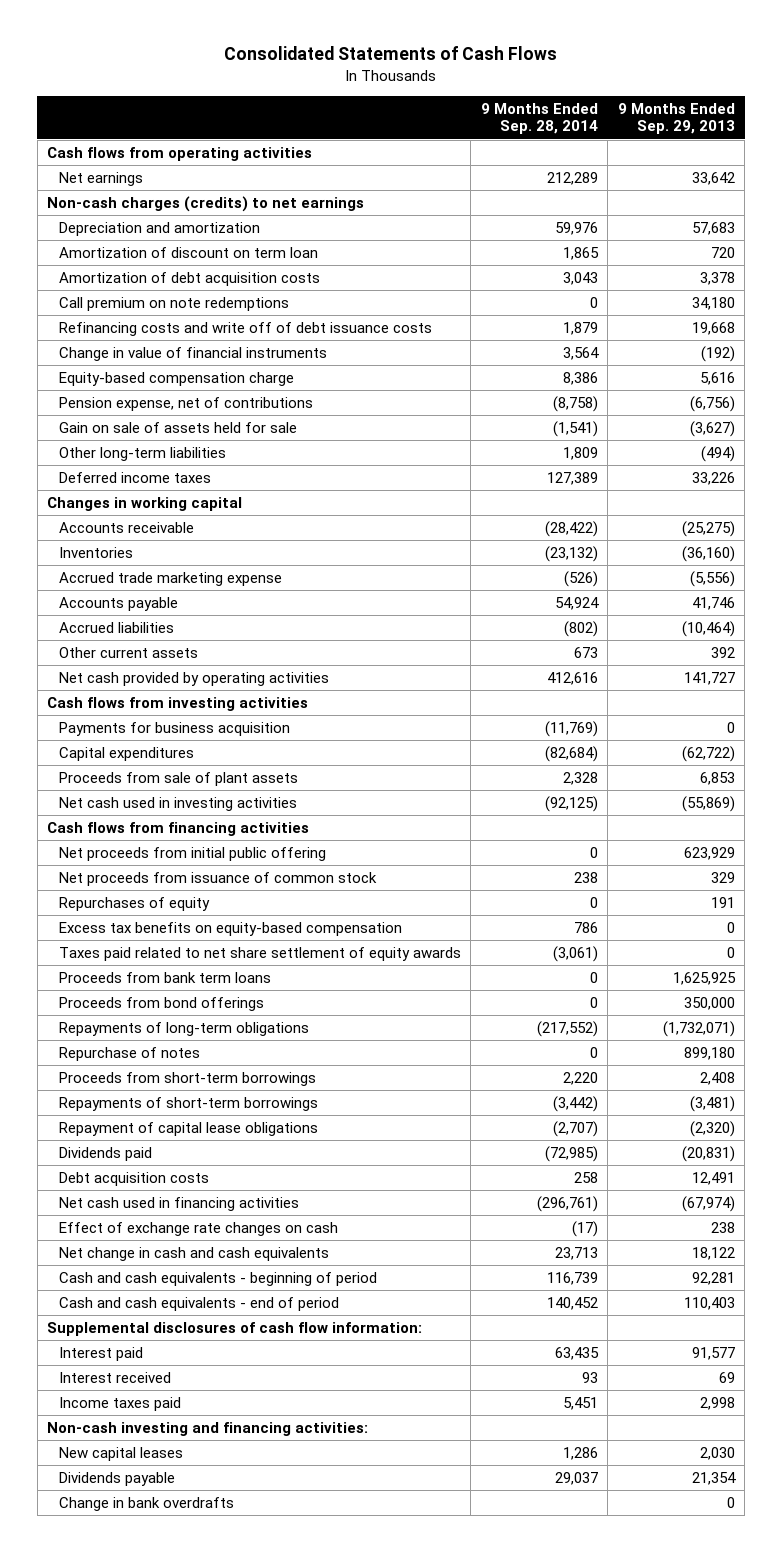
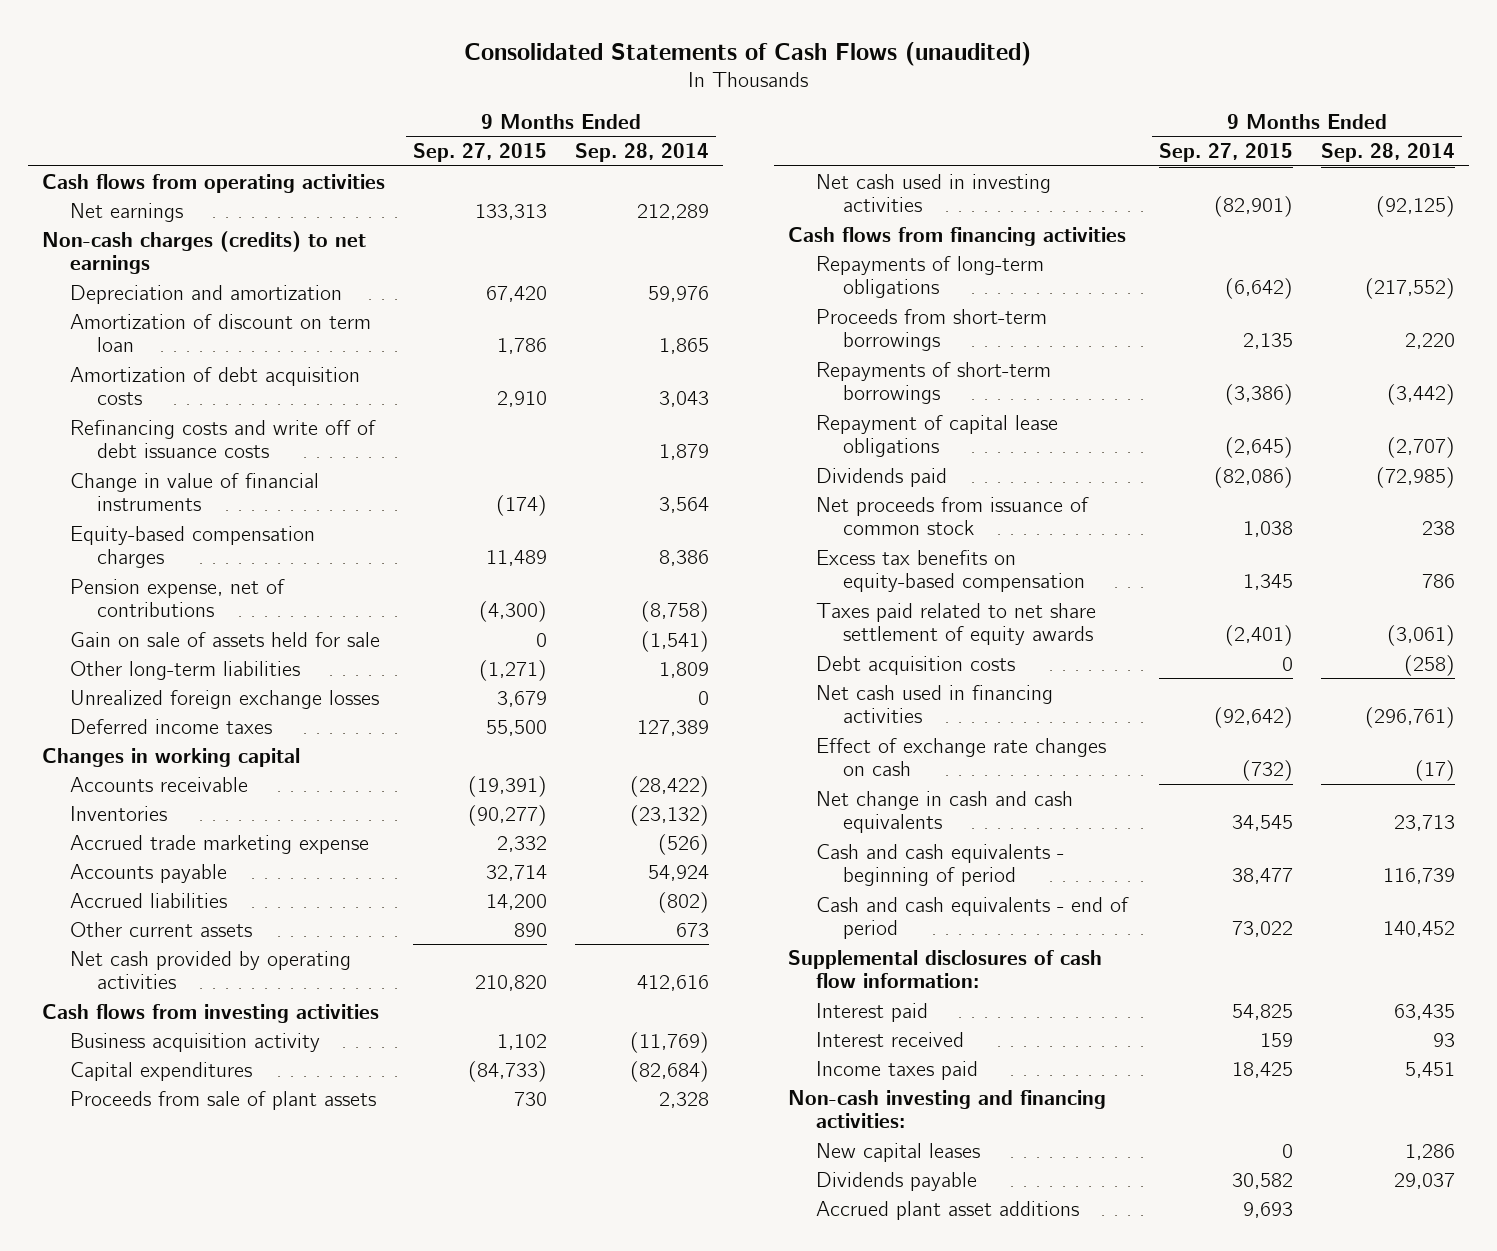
[224,46,558,61] Consolidated Statements of Cash Flows -> [464,41,1032,66] Consolidated Statements of Cash Flows (unaudited)
[617,102,735,135] 9 Months Ended Sep. 29, 2013 -> none
none -> [412,143,547,163] Sep. 27, 2015
[58,297,289,312] Call premium on note redemptions -> none
[58,372,294,387] Equity-based compensation charge -> [69,525,315,569] Equity-based compensation charges
none -> [69,689,379,709] Unrealized foreign exchange losses
[58,722,290,737] Payments for business acquisition -> [69,1032,320,1052] Business acquisition activity
[58,847,326,862] Net proceeds from initial public offering -> none
[58,897,210,912] Repurchases of equity -> none
[58,972,271,984] Proceeds from bank term loans -> none
[58,997,264,1012] Proceeds from bond offerings -> none
[58,1047,200,1062] Repurchase of notes -> none
[58,872,377,887] Net proceeds from issuance of common stock -> [815,496,1089,536] Net proceeds from issuance of common stock
[58,922,402,937] Excess tax benefits on equity-based compensation -> [815,549,1086,593] Excess tax benefits on equity-based compensation
[58,947,461,962] Taxes paid related to net share settlement of equity awards -> [815,602,1096,646] Taxes paid related to net share settlement of equity awards
[573,1172,598,1184] 258 -> [1403,654,1455,676] (258)
[58,1497,234,1512] Change in bank overdrafts -> none
none -> [815,1200,1079,1220] Accrued plant asset additions

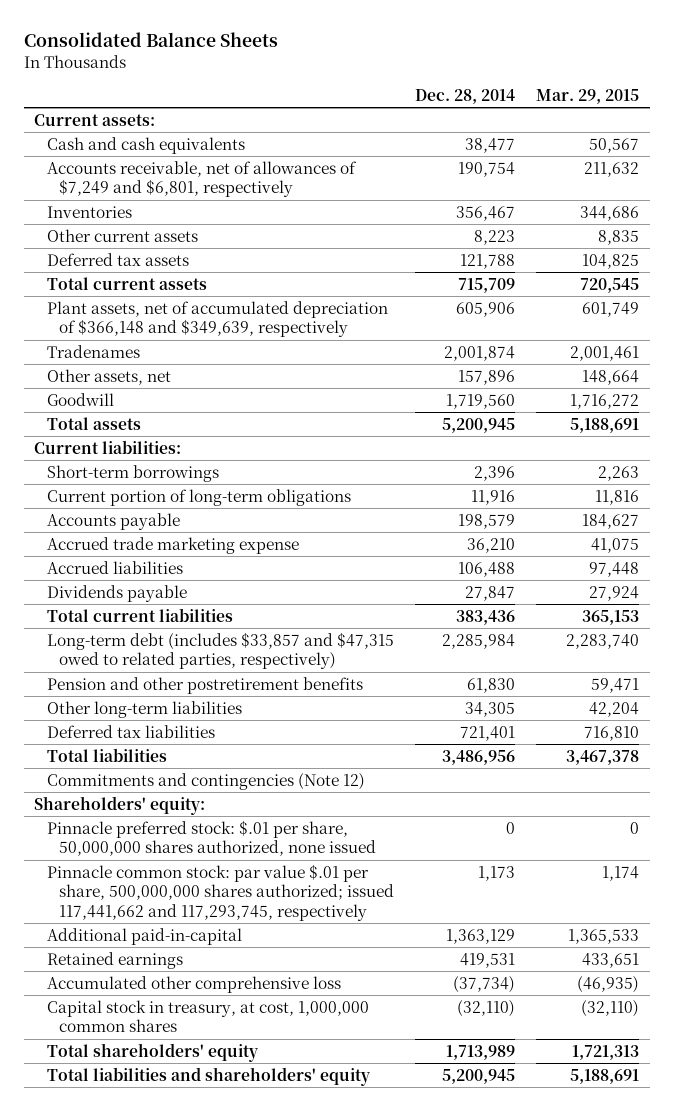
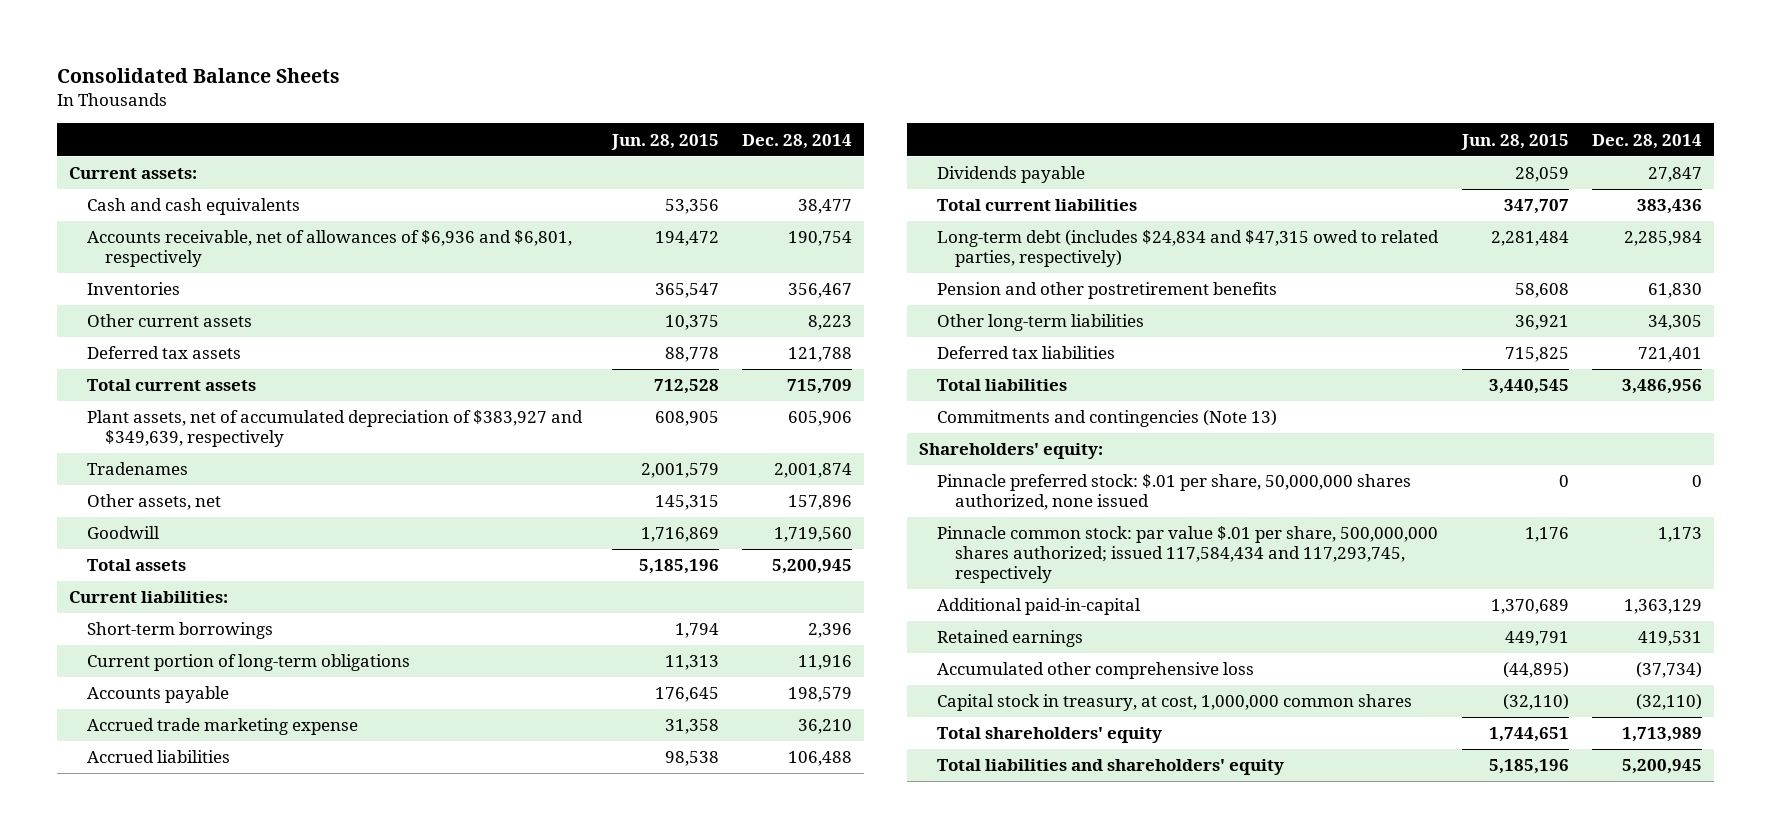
[536,88,640,104] Mar. 29, 2015 -> none
none -> [610,133,719,150] Jun. 28, 2015
[46,160,357,198] Accounts receivable, net of allowances of $7,249 and $6,801, respectively -> [86,230,572,268] Accounts receivable, net of allowances of $6,936 and $6,801, respectively
[46,300,388,338] Plant assets, net of accumulated depreciation of $366,148 and $349,639, respectively -> [86,410,583,448] Plant assets, net of accumulated depreciation of $383,927 and $349,639, respectively
[46,631,394,670] Long-term debt (includes $33,857 and $47,315 owed to related parties, respectively) -> [936,230,1439,268] Long-term debt (includes $24,834 and $47,315 owed to related parties, respectively)
[46,772,365,790] Commitments and contingencies (Note 12) -> [936,410,1277,428] Commitments and contingencies (Note 13)
[46,863,395,922] Pinnacle common stock: par value $.01 per share, 500,000,000 shares authorized; issued 117,441,662 and 117,293,745, respectively -> [936,526,1438,584] Pinnacle common stock: par value $.01 per share, 500,000,000 shares authorized; issued 117,584,434 and 117,293,745, respectively

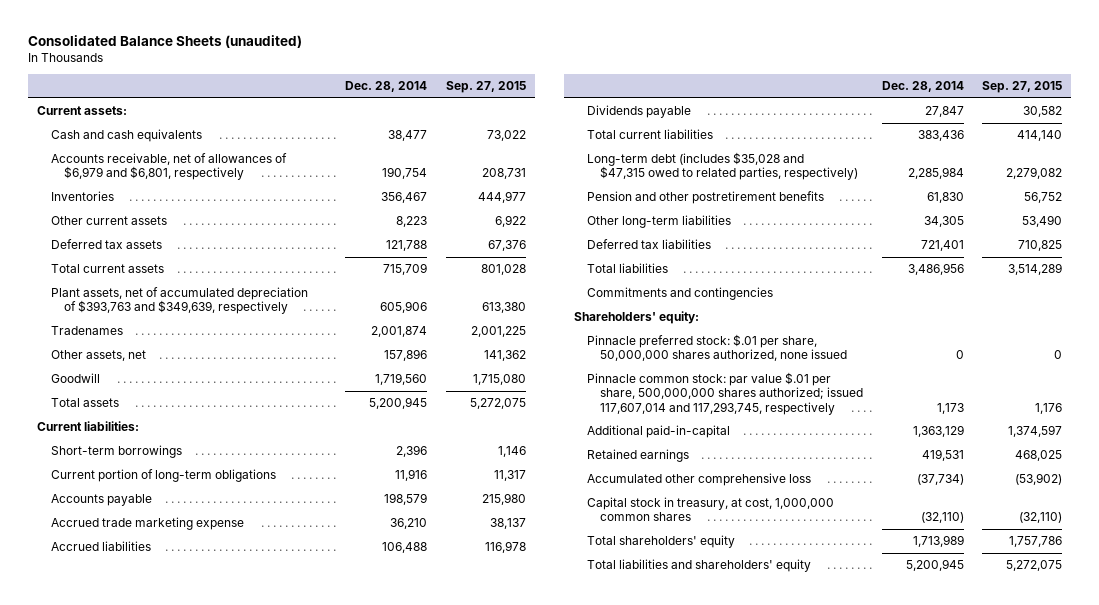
[56,68,340,84] Consolidated Balance Sheets -> [28,35,303,49] Consolidated Balance Sheets (unaudited)
[610,133,719,150] Jun. 28, 2015 -> none
none -> [445,81,526,94] Sep. 27, 2015
[86,230,572,268] Accounts receivable, net of allowances of $6,936 and $6,801, respectively -> [50,153,287,181] Accounts receivable, net of allowances of $6,979 and $6,801, respectively
[86,410,583,448] Plant assets, net of accumulated depreciation of $383,927 and $349,639, respectively -> [50,287,308,315] Plant assets, net of accumulated depreciation of $393,763 and $349,639, respectively
[936,230,1439,268] Long-term debt (includes $24,834 and $47,315 owed to related parties, respectively) -> [586,152,859,181] Long-term debt (includes $35,028 and $47,315 owed to related parties, respectively)
[936,410,1277,428] Commitments and contingencies (Note 13) -> [586,287,773,301] Commitments and contingencies
[936,526,1438,584] Pinnacle common stock: par value $.01 per share, 500,000,000 shares authorized; issued 117,584,434 and 117,293,745, respectively -> [586,372,864,415] Pinnacle common stock: par value $.01 per share, 500,000,000 shares authorized; issued 117,607,014 and 117,293,745, respectively

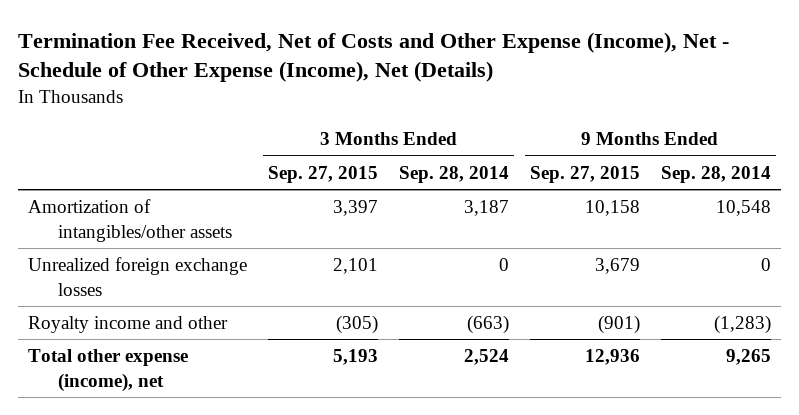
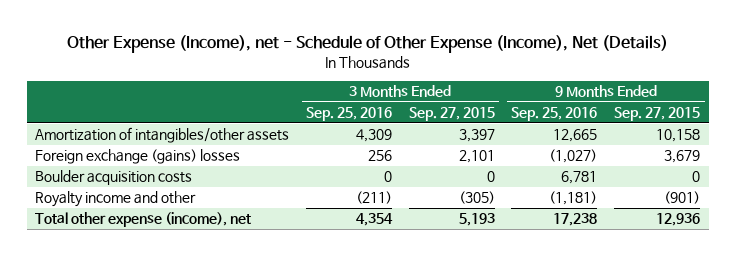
[18,31,730,83] Termination Fee Received, Net of Costs and Other Expense (Income), Net - Schedule of Other Expense (Income), Net (Details) -> [66,35,668,54] Other Expense (Income), net - Schedule of Other Expense (Income), Net (Details)
[399,165,510,183] Sep. 28, 2014 -> none
[660,165,771,183] Sep. 28, 2014 -> none
none -> [305,107,392,122] Sep. 25, 2016
none -> [511,107,598,122] Sep. 25, 2016
[28,256,248,296] Unrealized foreign exchange losses -> [34,149,240,165] Foreign exchange (gains) losses
none -> [34,170,192,186] Boulder acquisition costs

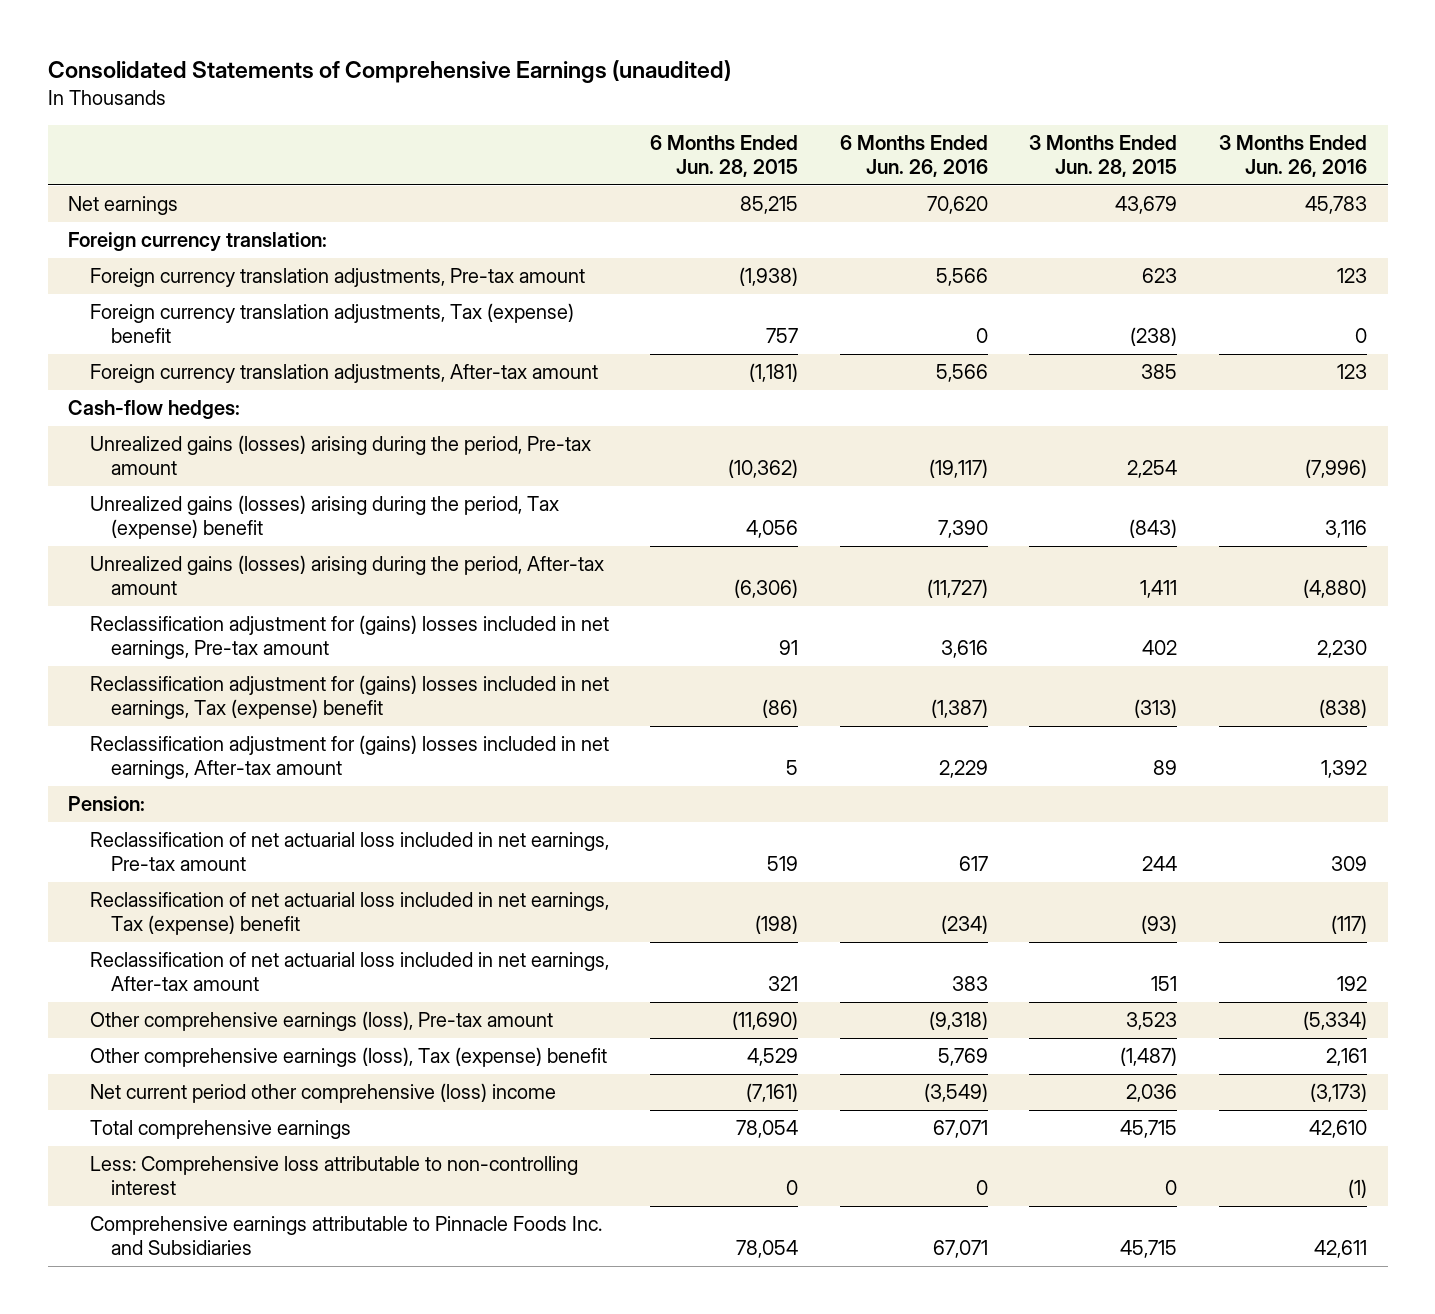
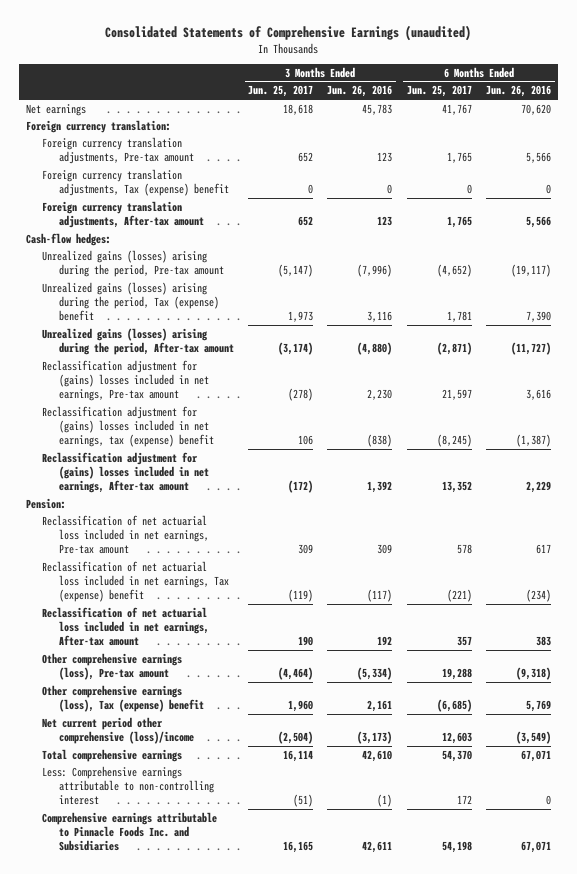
[650,135,799,177] 6 Months Ended Jun. 28, 2015 -> none
[1029,135,1178,177] 3 Months Ended Jun. 28, 2015 -> none
none -> [248,85,314,98] Jun. 25, 2017
none -> [406,85,472,98] Jun. 25, 2017
[89,675,609,719] Reclassification adjustment for (gains) losses included in net earnings, Tax (expense) benefit -> [42,405,214,448] Reclassification adjustment for (gains) losses included in net earnings, tax (expense) benefit
[89,1083,556,1104] Net current period other comprehensive (loss) income -> [42,716,194,744] Net current period other comprehensive (loss)/income
[89,1156,578,1195] Less: Comprehensive loss attributable to non-controlling interest -> [42,765,214,806] Less: Comprehensive earnings attributable to non-controlling interest

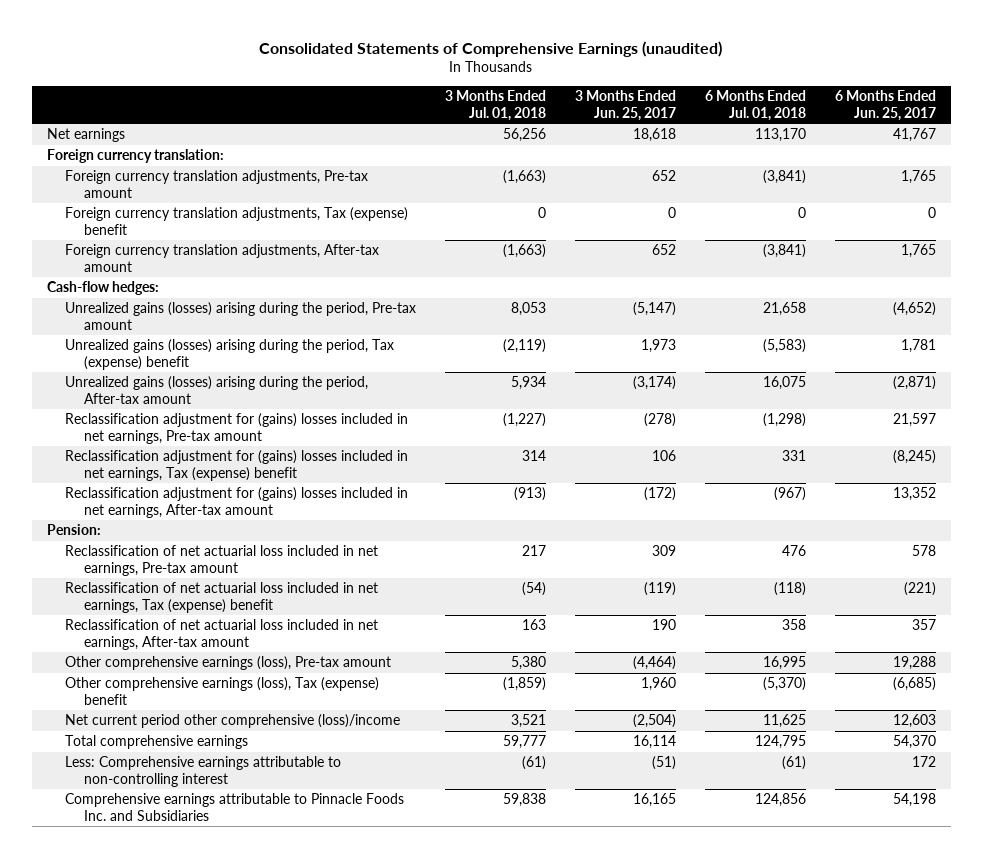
[327,85,393,98] Jun. 26, 2016 -> none
[486,85,552,98] Jun. 26, 2016 -> none
none -> [445,90,547,121] 3 Months Ended Jul. 01, 2018
none -> [705,90,807,121] 6 Months Ended Jul. 01, 2018
[42,405,214,448] Reclassification adjustment for (gains) losses included in net earnings, tax (expense) benefit -> [65,450,409,481] Reclassification adjustment for (gains) losses included in net earnings, Tax (expense) benefit

